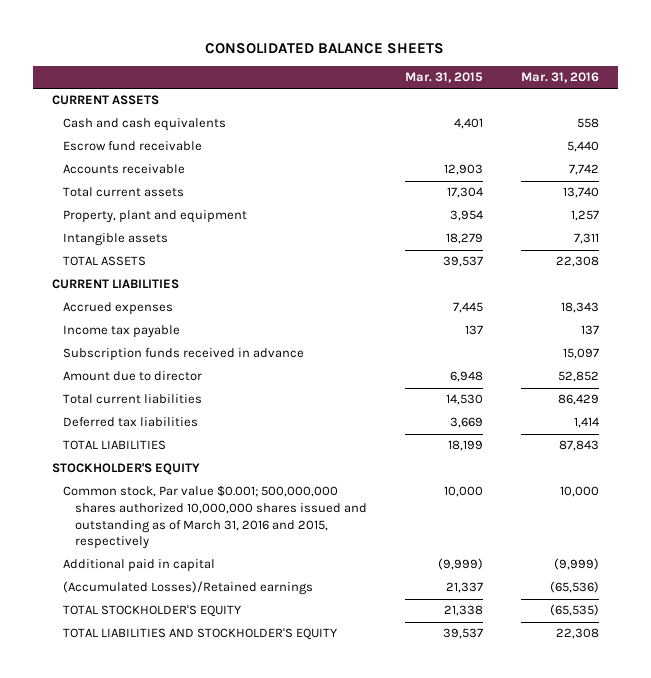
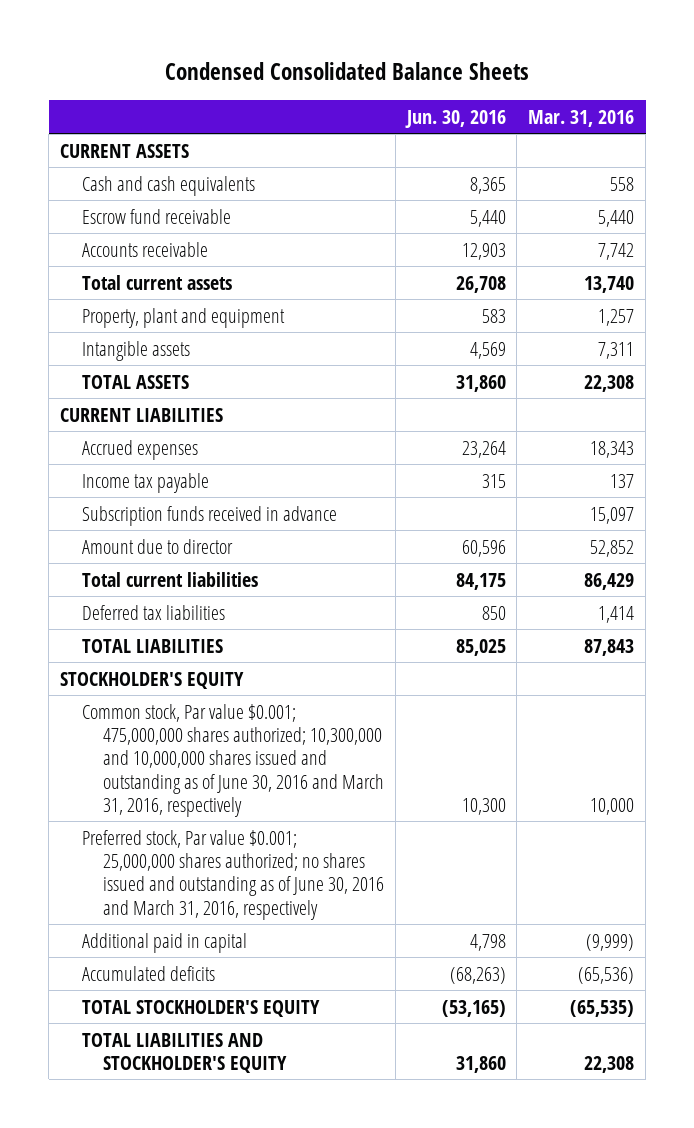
[205,42,445,54] CONSOLIDATED BALANCE SHEETS -> [165,62,530,81] Condensed Consolidated Balance Sheets
[404,72,483,84] Mar. 31, 2015 -> none
none -> [404,109,506,128] Jun. 30, 2016
[63,485,367,550] Common stock, Par value $0.001; 500,000,000 shares authorized 10,000,000 shares issued and outstanding as of March 31, 2016 and 2015, respectively -> [81,703,384,817] Common stock, Par value $0.001; 475,000,000 shares authorized; 10,300,000 and 10,000,000 shares issued and outstanding as of June 30, 2016 and March 31, 2016, respectively
none -> [81,829,384,920] Preferred stock, Par value $0.001; 25,000,000 shares authorized; no shares issued and outstanding as of June 30, 2016 and March 31, 2016, respectively
[63,581,314,596] (Accumulated Losses)/Retained earnings -> [81,965,215,981] Accumulated deficits

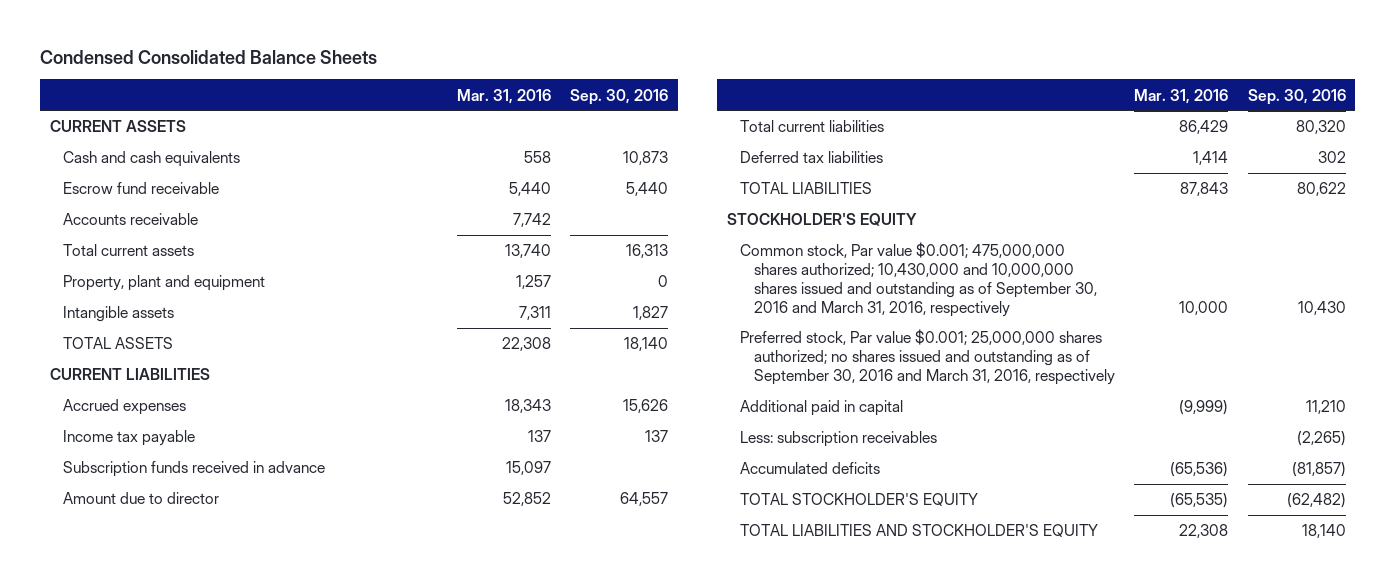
[404,109,506,128] Jun. 30, 2016 -> none
none -> [570,88,669,105] Sep. 30, 2016
[81,703,384,817] Common stock, Par value $0.001; 475,000,000 shares authorized; 10,300,000 and 10,000,000 shares issued and outstanding as of June 30, 2016 and March 31, 2016, respectively -> [740,242,1097,317] Common stock, Par value $0.001; 475,000,000 shares authorized; 10,430,000 and 10,000,000 shares issued and outstanding as of September 30, 2016 and March 31, 2016, respectively
[81,829,384,920] Preferred stock, Par value $0.001; 25,000,000 shares authorized; no shares issued and outstanding as of June 30, 2016 and March 31, 2016, respectively -> [740,329,1115,385] Preferred stock, Par value $0.001; 25,000,000 shares authorized; no shares issued and outstanding as of September 30, 2016 and March 31, 2016, respectively
none -> [740,431,938,448] Less: subscription receivables

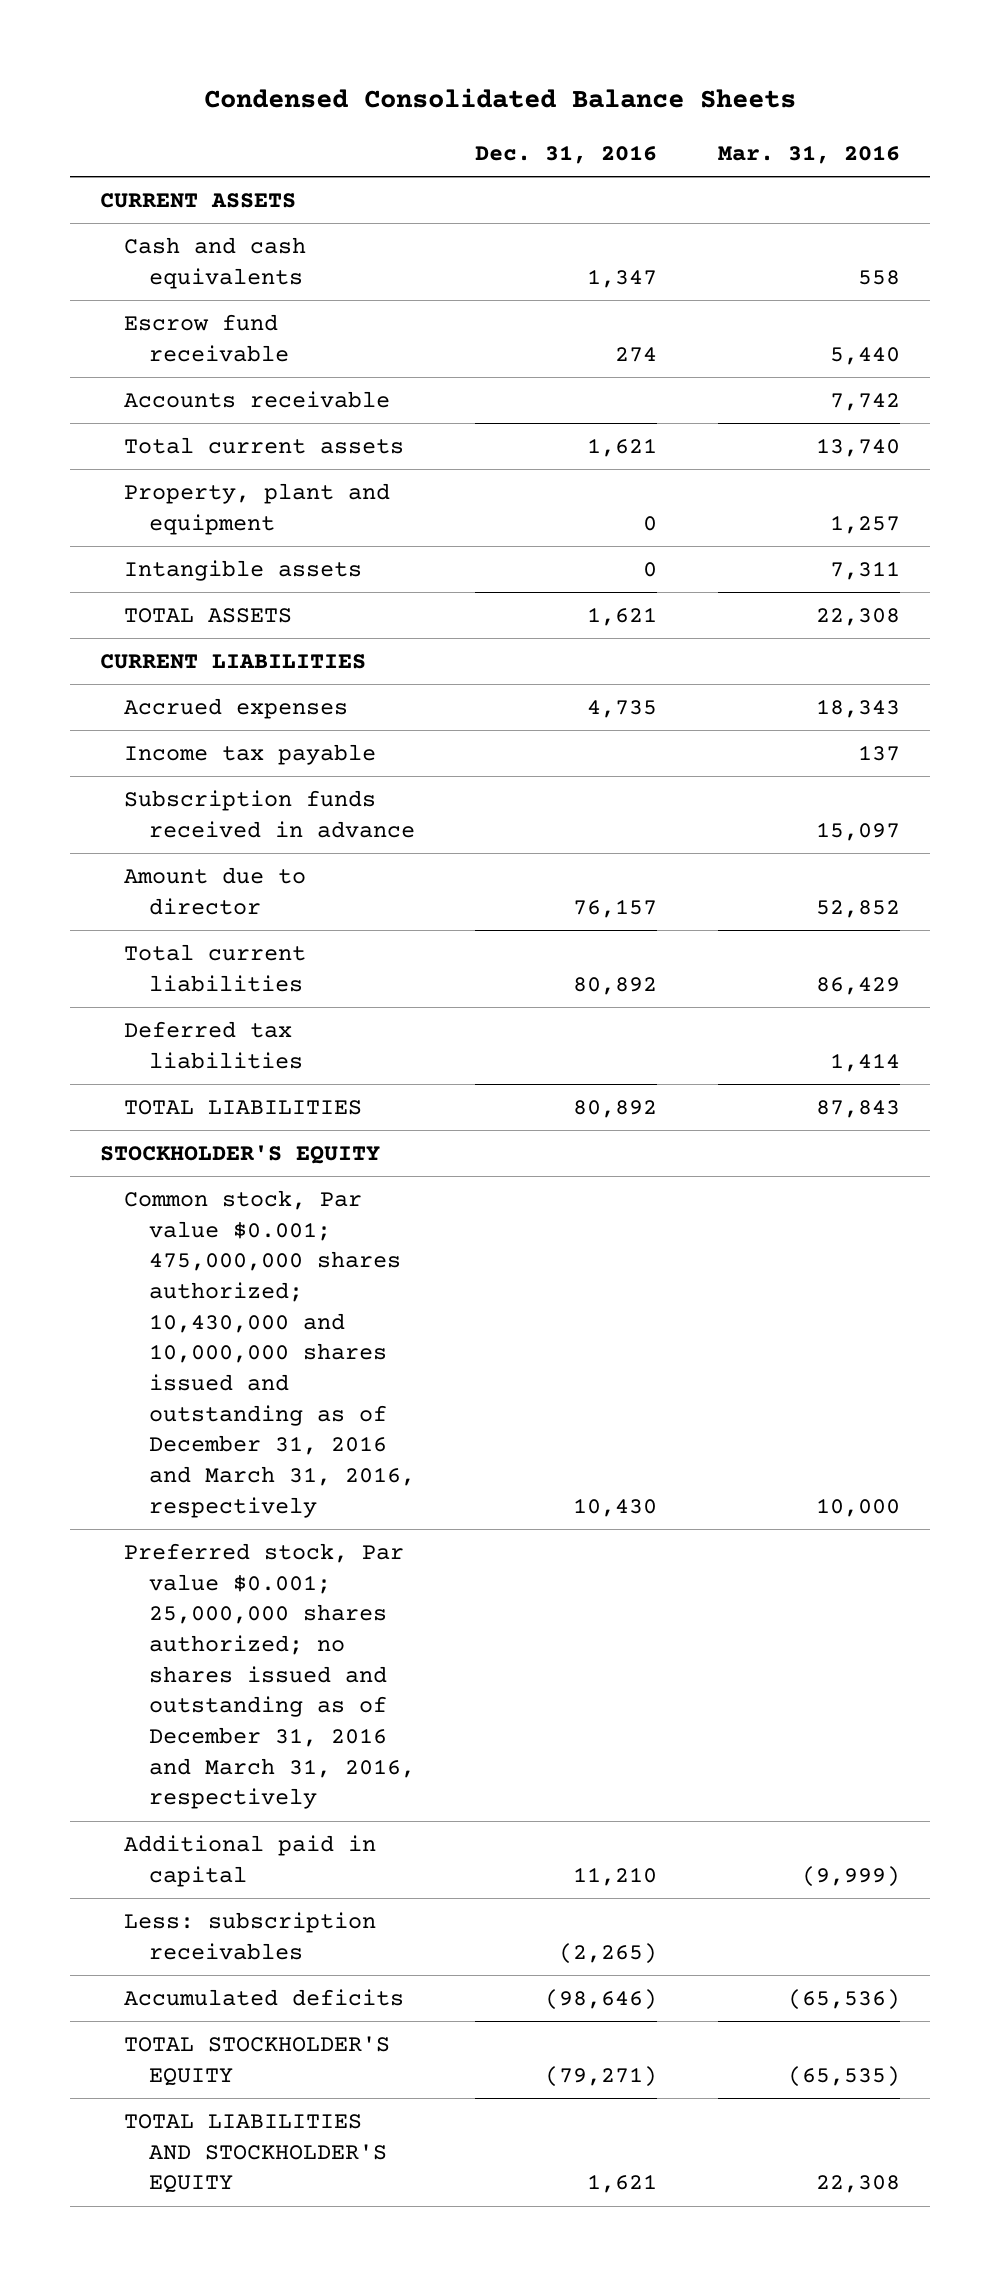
[570,88,669,105] Sep. 30, 2016 -> none
none -> [475,145,658,165] Dec. 31, 2016
[740,242,1097,317] Common stock, Par value $0.001; 475,000,000 shares authorized; 10,430,000 and 10,000,000 shares issued and outstanding as of September 30, 2016 and March 31, 2016, respectively -> [124,1189,415,1518] Common stock, Par value $0.001; 475,000,000 shares authorized; 10,430,000 and 10,000,000 shares issued and outstanding as of December 31, 2016 and March 31, 2016, respectively
[740,329,1115,385] Preferred stock, Par value $0.001; 25,000,000 shares authorized; no shares issued and outstanding as of September 30, 2016 and March 31, 2016, respectively -> [124,1542,415,1810] Preferred stock, Par value $0.001; 25,000,000 shares authorized; no shares issued and outstanding as of December 31, 2016 and March 31, 2016, respectively

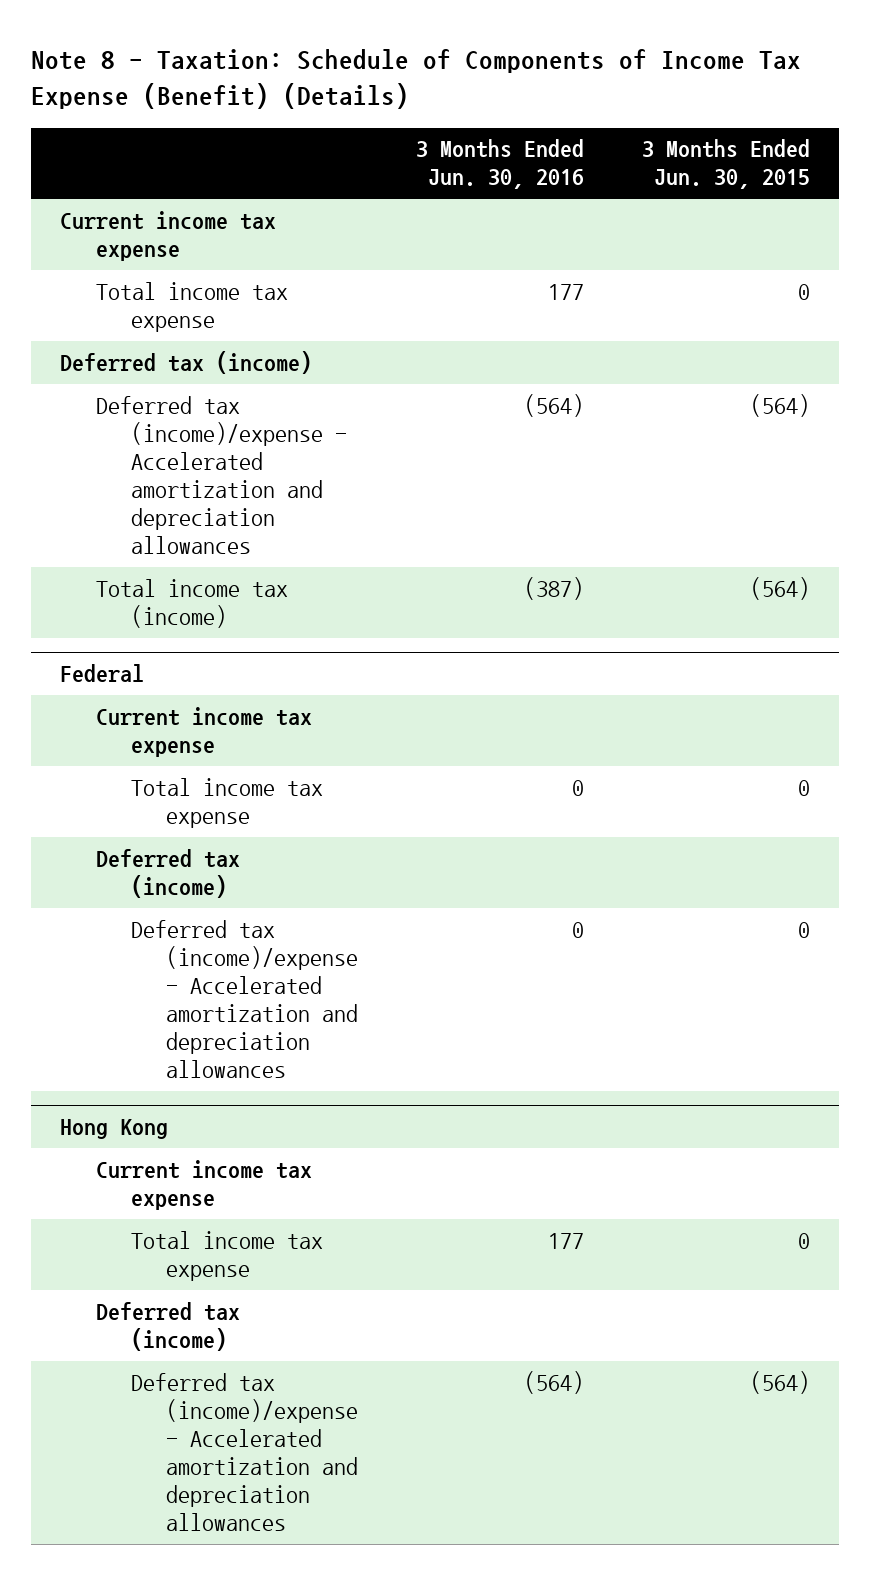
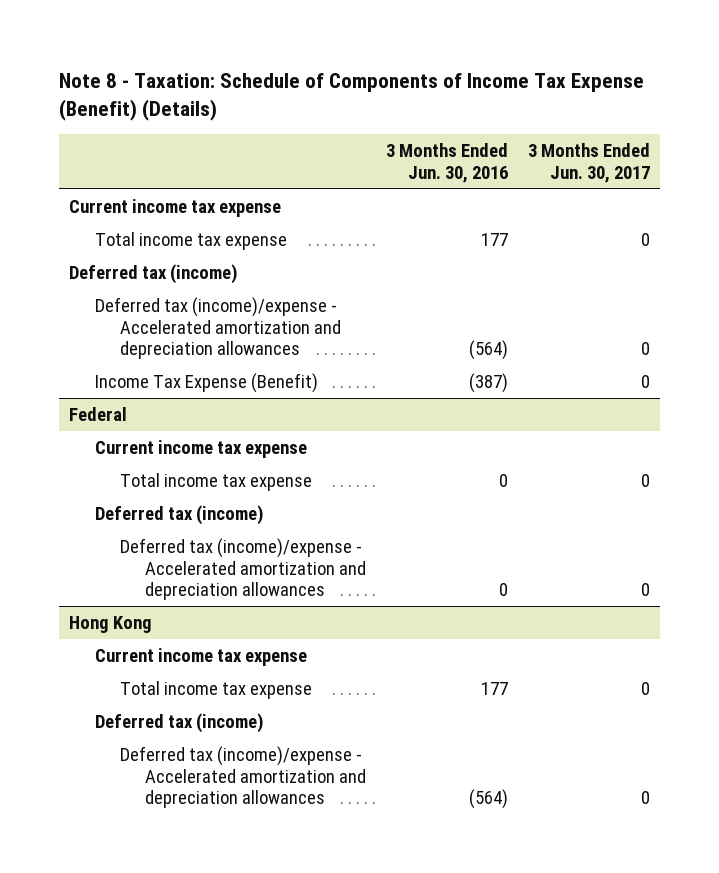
[642,139,811,190] 3 Months Ended Jun. 30, 2015 -> none
none -> [527,143,650,183] 3 Months Ended Jun. 30, 2017
[95,578,288,628] Total income tax (income) -> [94,372,318,393] Income Tax Expense (Benefit)

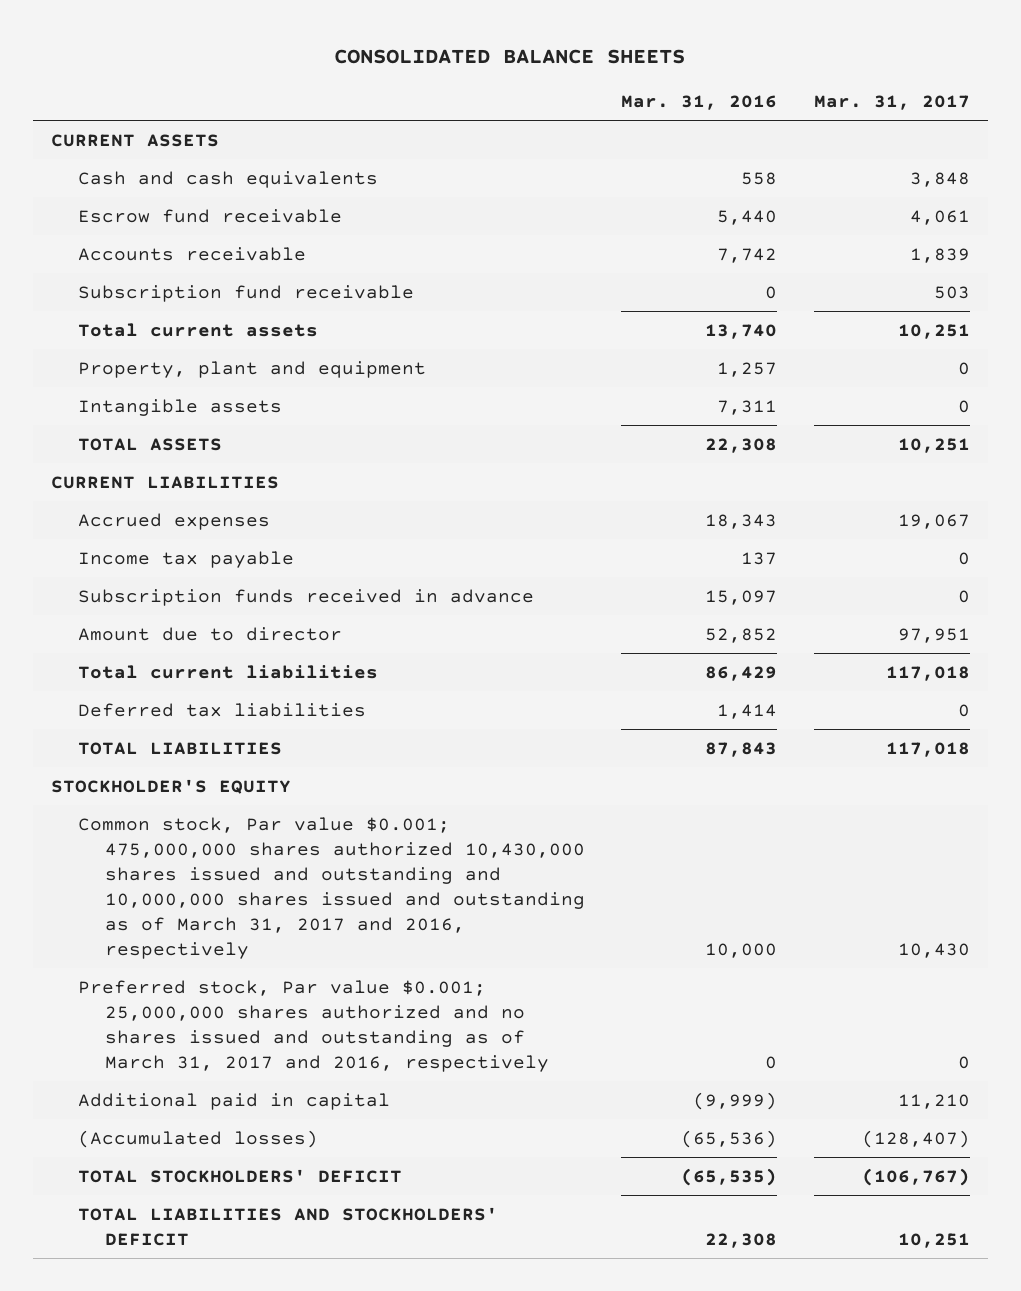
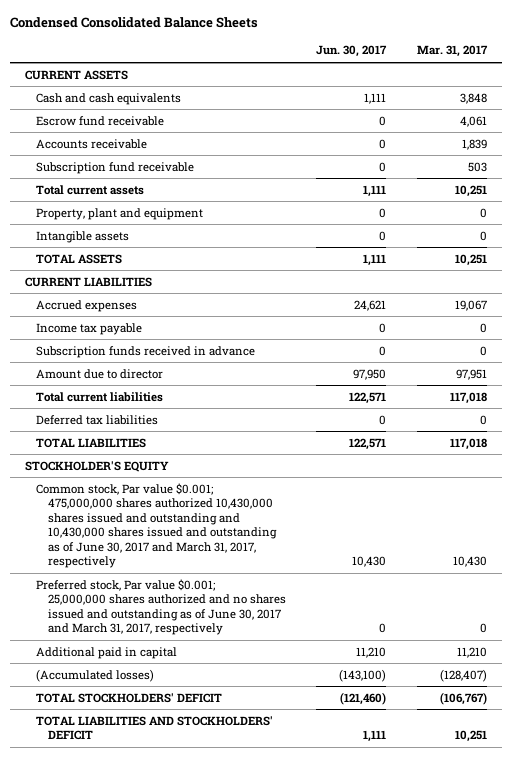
[334,49,686,65] CONSOLIDATED BALANCE SHEETS -> [9,17,258,29] Condensed Consolidated Balance Sheets
[621,95,778,111] Mar. 31, 2016 -> none
none -> [316,45,388,58] Jun. 30, 2017
[77,816,585,959] Common stock, Par value $0.001; 475,000,000 shares authorized 10,430,000 shares issued and outstanding and 10,000,000 shares issued and outstanding as of March 31, 2017 and 2016, respectively -> [36,482,277,569] Common stock, Par value $0.001; 475,000,000 shares authorized 10,430,000 shares issued and outstanding and 10,430,000 shares issued and outstanding as of June 30, 2017 and March 31, 2017, respectively
[77,979,549,1072] Preferred stock, Par value $0.001; 25,000,000 shares authorized and no shares issued and outstanding as of March 31, 2017 and 2016, respectively -> [36,578,286,636] Preferred stock, Par value $0.001; 25,000,000 shares authorized and no shares issued and outstanding as of June 30, 2017 and March 31, 2017, respectively

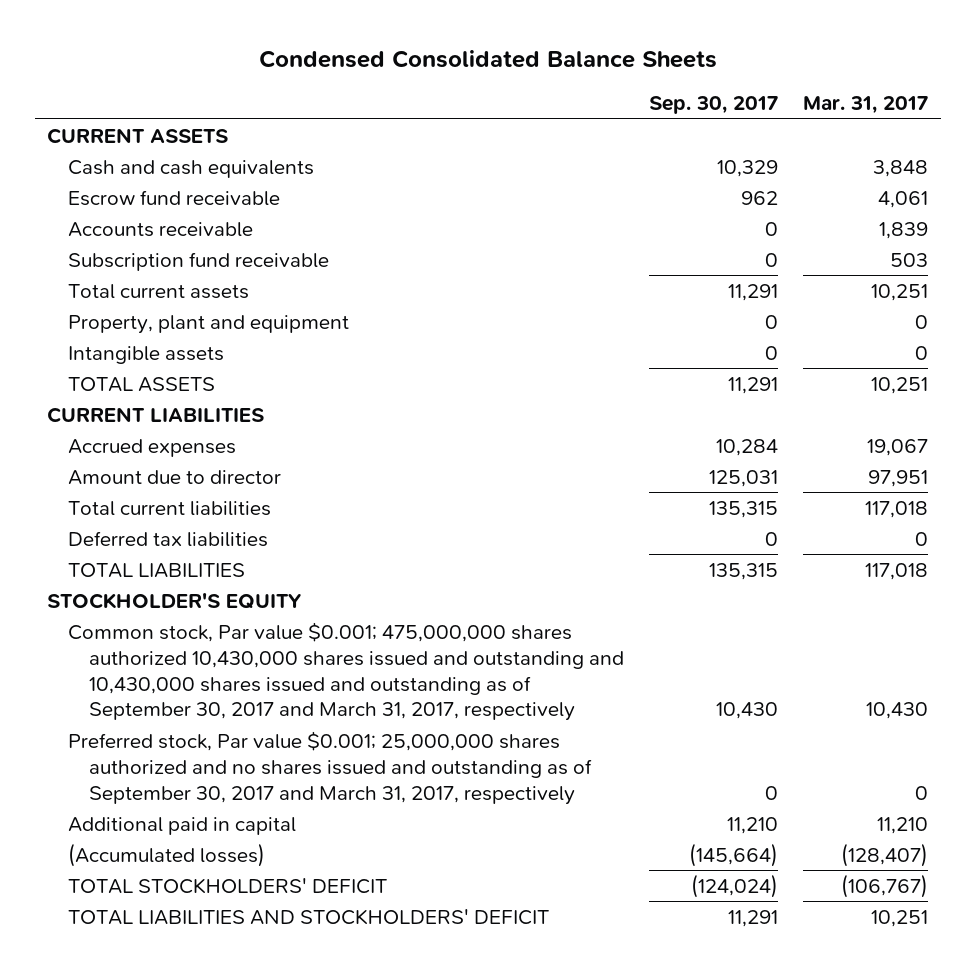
[316,45,388,58] Jun. 30, 2017 -> none
none -> [649,96,779,115] Sep. 30, 2017
[36,322,143,335] Income tax payable -> none
[36,345,256,358] Subscription funds received in advance -> none
[36,482,277,569] Common stock, Par value $0.001; 475,000,000 shares authorized 10,430,000 shares issued and outstanding and 10,430,000 shares issued and outstanding as of June 30, 2017 and March 31, 2017, respectively -> [68,621,625,722] Common stock, Par value $0.001; 475,000,000 shares authorized 10,430,000 shares issued and outstanding and 10,430,000 shares issued and outstanding as of September 30, 2017 and March 31, 2017, respectively
[36,578,286,636] Preferred stock, Par value $0.001; 25,000,000 shares authorized and no shares issued and outstanding as of June 30, 2017 and March 31, 2017, respectively -> [68,730,593,805] Preferred stock, Par value $0.001; 25,000,000 shares authorized and no shares issued and outstanding as of September 30, 2017 and March 31, 2017, respectively

